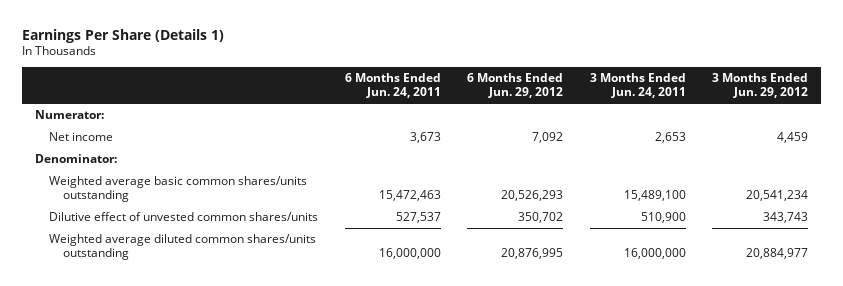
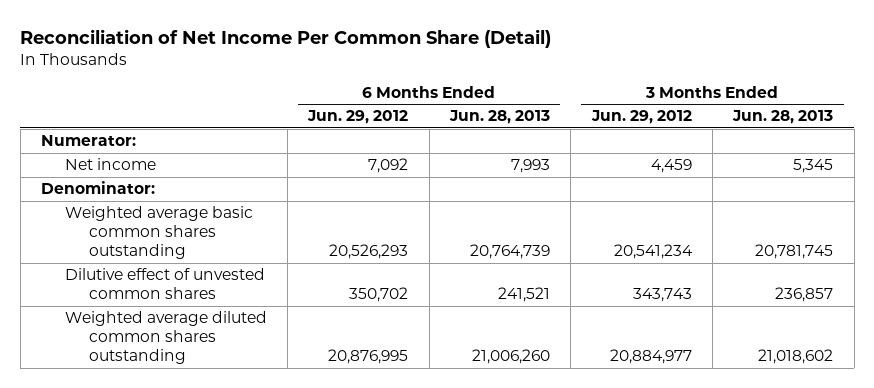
[21,28,224,43] Earnings Per Share (Details 1) -> [20,29,552,49] Reconciliation of Net Income Per Common Share (Detail)
[344,72,441,99] 6 Months Ended Jun. 24, 2011 -> none
[589,72,686,99] 3 Months Ended Jun. 24, 2011 -> none
none -> [448,110,550,125] Jun. 28, 2013
none -> [732,110,834,125] Jun. 28, 2013
[49,176,308,203] Weighted average basic common shares/units outstanding -> [64,206,253,260] Weighted average basic common shares outstanding
[49,212,319,222] Dilutive effect of unvested common shares/units -> [64,268,265,300] Dilutive effect of unvested common shares
[49,234,317,261] Weighted average diluted common shares/units outstanding -> [64,311,267,365] Weighted average diluted common shares outstanding

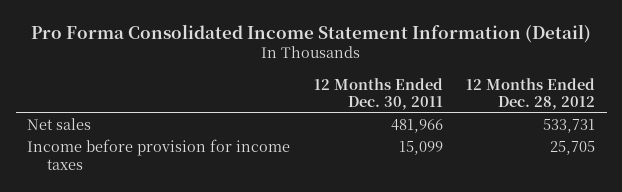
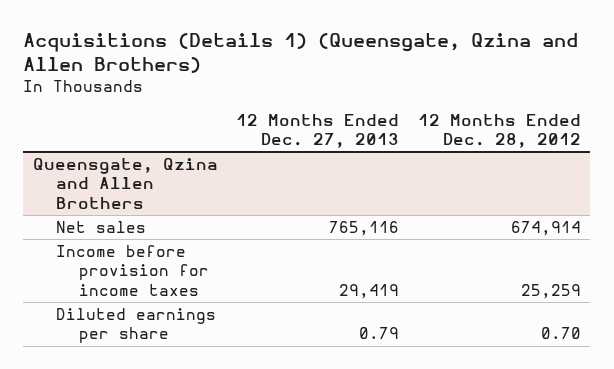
[31,23,592,43] Pro Forma Consolidated Income Statement Information (Detail) -> [23,33,579,74] Acquisitions (Details 1) (Queensgate, Qzina and Allen Brothers)
[313,77,443,111] 12 Months Ended Dec. 30, 2011 -> none
none -> [236,113,400,149] 12 Months Ended Dec. 27, 2013
none -> [32,157,218,210] Queensgate, Qzina and Allen Brothers
[542,119,595,134] 533,731 -> [510,220,581,236] 674,914
[549,141,595,156] 25,705 -> [520,284,581,300] 25,259
none -> [55,307,216,344] Diluted earnings per share

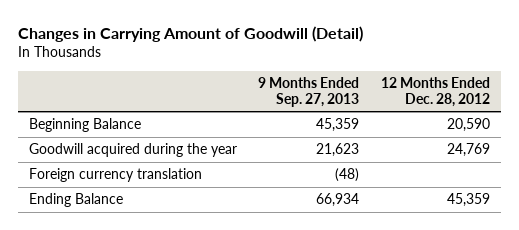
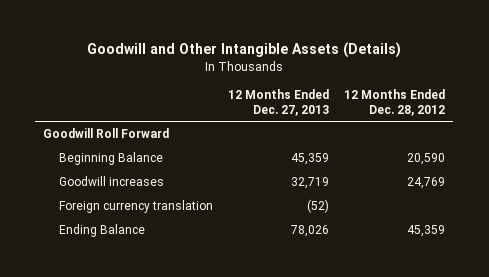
[17,25,363,42] Changes in Carrying Amount of Goodwill (Detail) -> [87,42,402,59] Goodwill and Other Intangible Assets (Details)
[258,76,360,107] 9 Months Ended Sep. 27, 2013 -> none
none -> [228,89,330,116] 12 Months Ended Dec. 27, 2013
none -> [43,128,170,139] Goodwill Roll Forward
[28,143,237,158] Goodwill acquired during the year -> [59,176,165,187] Goodwill increases

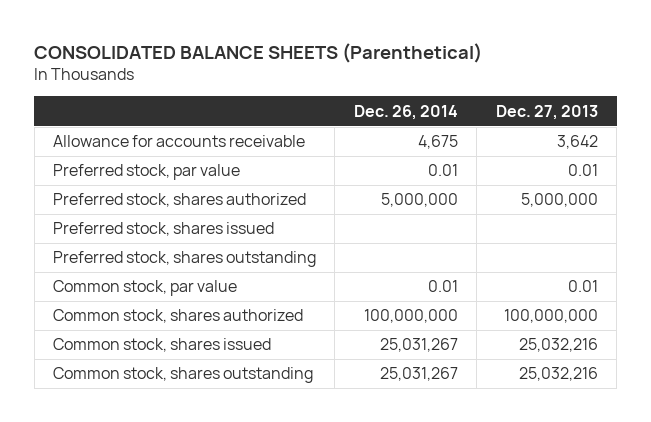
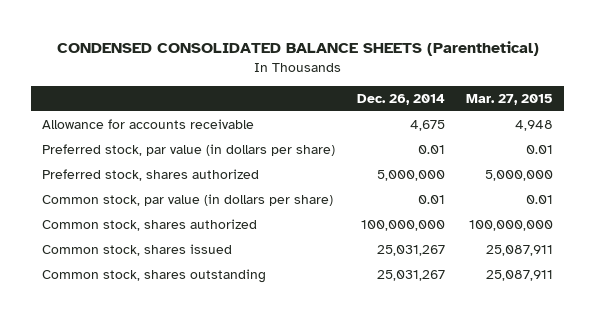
[34,42,483,63] CONSOLIDATED BALANCE SHEETS (Parenthetical) -> [56,41,539,57] CONDENSED CONSOLIDATED BALANCE SHEETS (Parenthetical)
[495,104,598,120] Dec. 27, 2013 -> none
none -> [466,94,554,106] Mar. 27, 2015
[52,164,240,181] Preferred stock, par value -> [42,144,336,157] Preferred stock, par value (in dollars per share)
[52,222,274,237] Preferred stock, shares issued -> none
[52,251,316,268] Preferred stock, shares outstanding -> none
[52,280,237,297] Common stock, par value -> [42,194,334,207] Common stock, par value (in dollars per share)

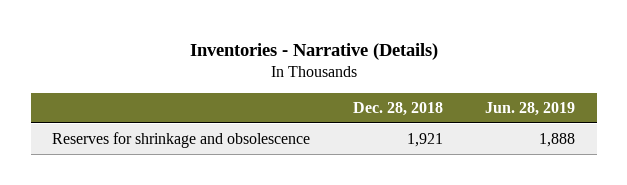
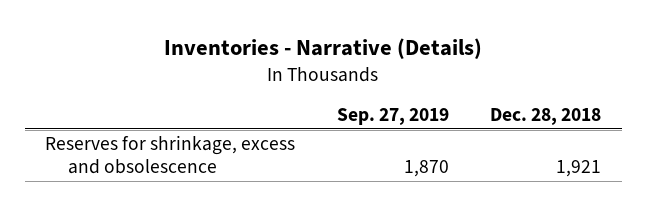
[485,102,576,117] Jun. 28, 2019 -> none
none -> [336,108,449,126] Sep. 27, 2019
[52,132,311,149] Reserves for shrinkage and obsolescence -> [45,135,296,175] Reserves for shrinkage, excess and obsolescence

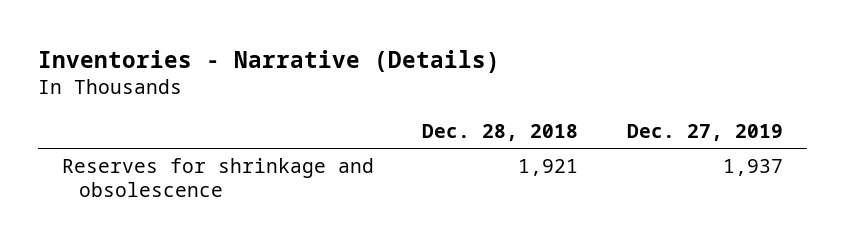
[336,108,449,126] Sep. 27, 2019 -> none
none -> [626,123,783,141] Dec. 27, 2019
[45,135,296,175] Reserves for shrinkage, excess and obsolescence -> [61,158,374,198] Reserves for shrinkage and obsolescence

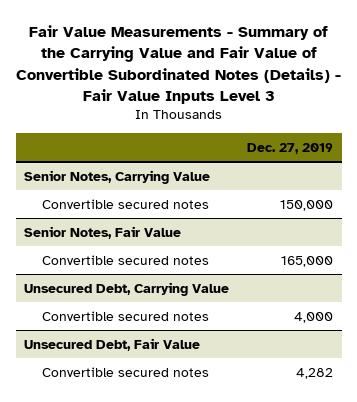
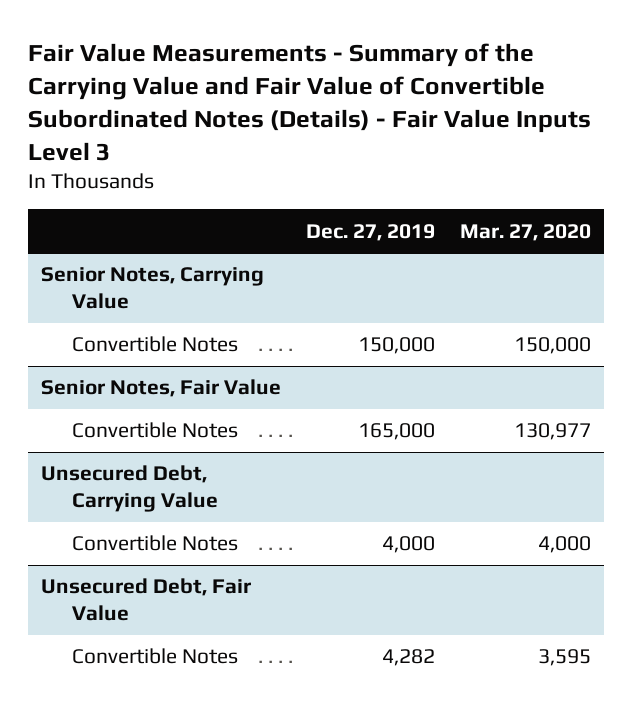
none -> [460,223,592,241] Mar. 27, 2020
[42,198,210,209] Convertible secured notes -> [72,336,239,353] Convertible Notes
[42,254,210,265] Convertible secured notes -> [72,422,239,439] Convertible Notes
[42,310,210,321] Convertible secured notes -> [72,535,239,552] Convertible Notes
[42,366,210,377] Convertible secured notes -> [72,648,239,665] Convertible Notes

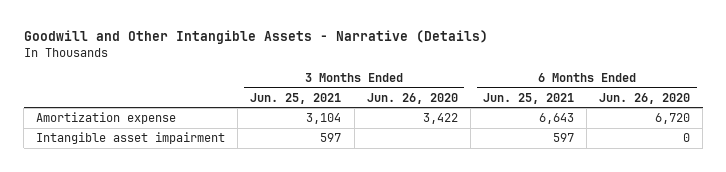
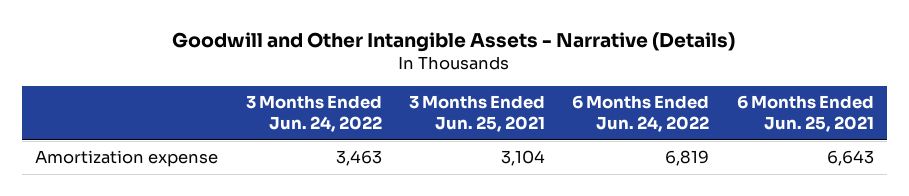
[366,92,458,104] Jun. 26, 2020 -> none
[599,92,691,104] Jun. 26, 2020 -> none
none -> [245,95,382,133] 3 Months Ended Jun. 24, 2022
none -> [572,95,710,133] 6 Months Ended Jun. 24, 2022
[36,131,226,144] Intangible asset impairment -> none

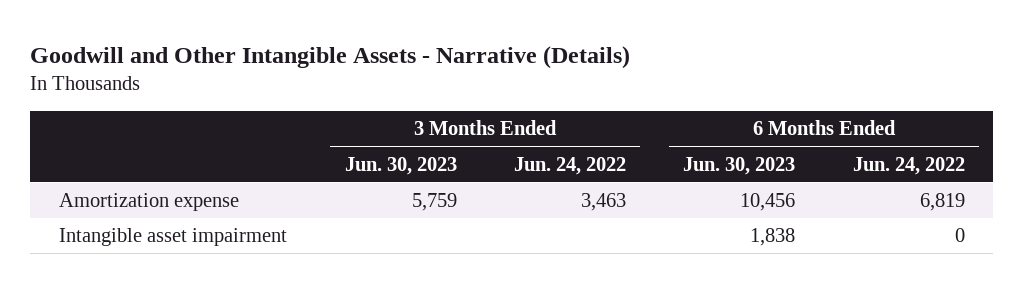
[408,95,545,133] 3 Months Ended Jun. 25, 2021 -> none
[736,95,874,133] 6 Months Ended Jun. 25, 2021 -> none
none -> [344,156,457,175] Jun. 30, 2023
none -> [683,156,796,175] Jun. 30, 2023
none -> [59,228,288,247] Intangible asset impairment

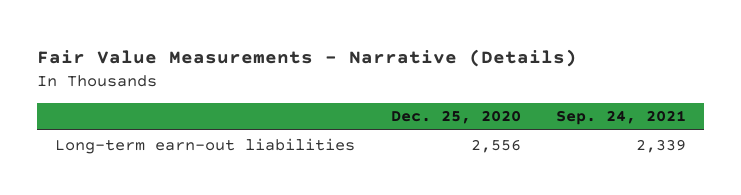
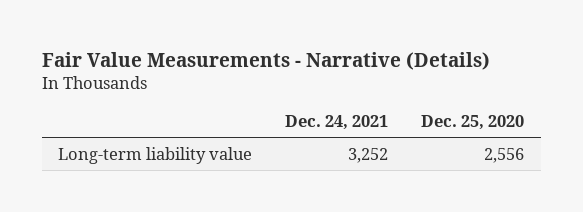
[556,110,687,126] Sep. 24, 2021 -> none
none -> [285,115,389,131] Dec. 24, 2021
[54,137,355,154] Long-term earn-out liabilities -> [58,146,253,164] Long-term liability value

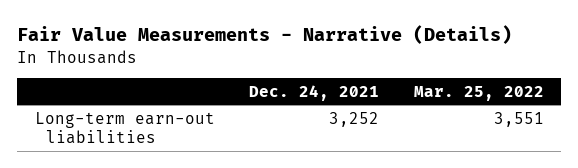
[421,115,525,131] Dec. 25, 2020 -> none
none -> [413,85,544,101] Mar. 25, 2022
[58,146,253,164] Long-term liability value -> [34,111,215,145] Long-term earn-out liabilities

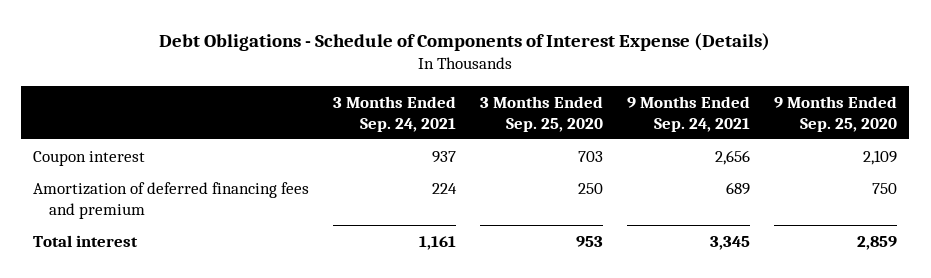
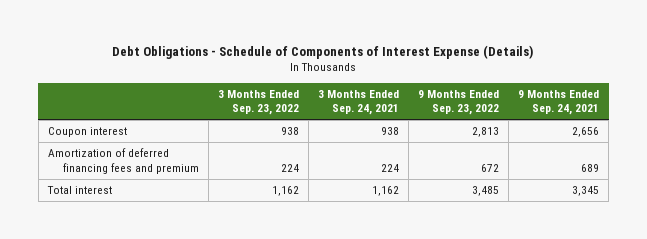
[480,95,604,132] 3 Months Ended Sep. 25, 2020 -> none
[774,95,898,132] 9 Months Ended Sep. 25, 2020 -> none
none -> [218,89,300,116] 3 Months Ended Sep. 23, 2022
none -> [418,89,500,116] 9 Months Ended Sep. 23, 2022
[432,150,457,163] 937 -> [381,126,400,135] 938
[419,235,457,250] 1,161 -> [372,185,400,196] 1,162

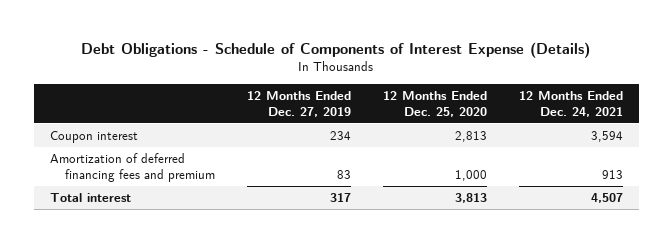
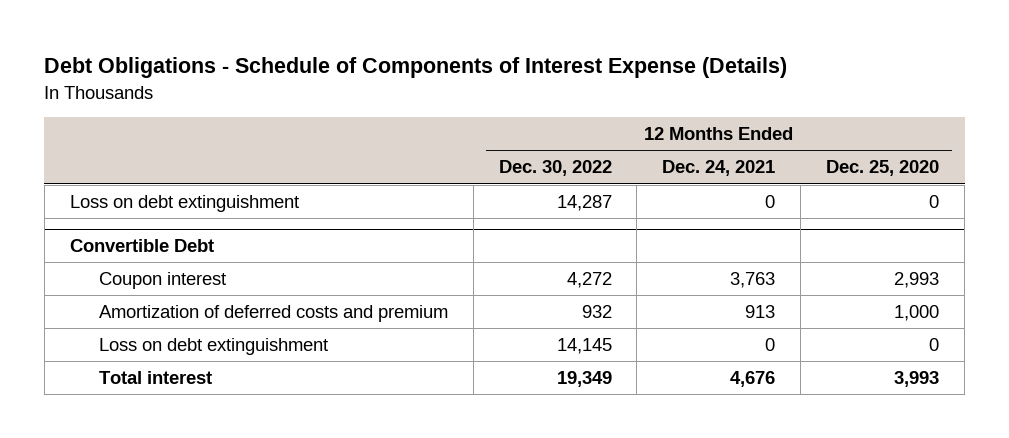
[246,90,351,117] 12 Months Ended Dec. 27, 2019 -> none
none -> [498,160,612,177] Dec. 30, 2022
none -> [69,194,299,212] Loss on debt extinguishment
none -> [69,239,214,253] Convertible Debt
[454,130,487,142] 2,813 -> [894,271,940,288] 2,993
[590,130,623,142] 3,594 -> [730,271,776,288] 3,763
[49,152,215,182] Amortization of deferred financing fees and premium -> [98,304,448,322] Amortization of deferred costs and premium
none -> [98,337,328,355] Loss on debt extinguishment
[454,192,487,203] 3,813 -> [894,370,940,387] 3,993
[590,192,623,203] 4,507 -> [730,370,776,387] 4,676

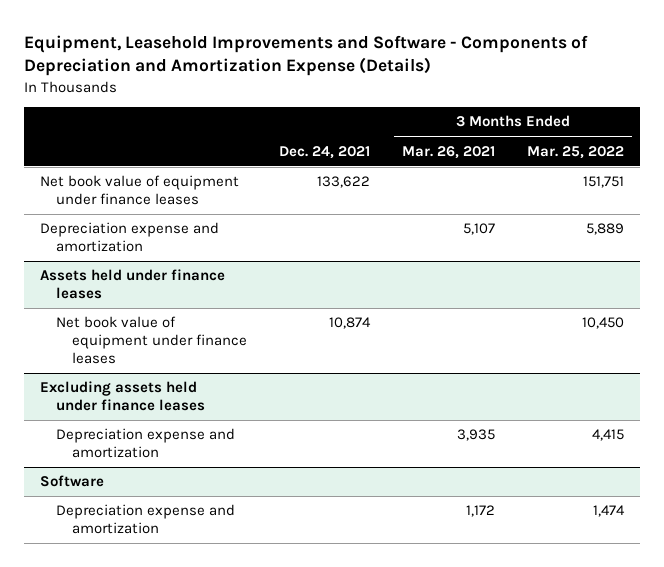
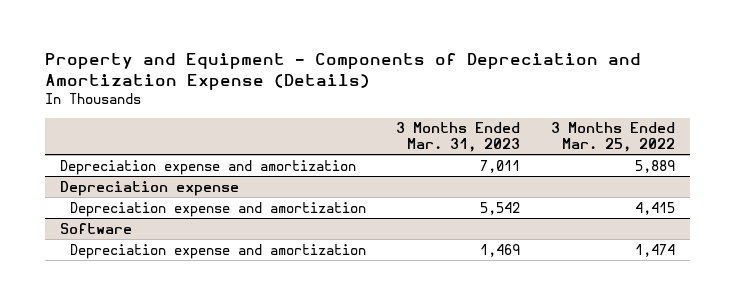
[24,34,589,77] Equipment, Leasehold Improvements and Software - Components of Depreciation and Amortization Expense (Details) -> [44,53,641,91] Property and Equipment - Components of Depreciation and Amortization Expense (Details)
[278,145,370,159] Dec. 24, 2021 -> none
[401,145,495,159] Mar. 26, 2021 -> none
none -> [396,122,521,152] 3 Months Ended Mar. 31, 2023
[40,175,240,206] Net book value of equipment under finance leases -> none
[40,269,226,300] Assets held under finance leases -> none
[56,316,248,365] Net book value of equipment under finance leases -> none
[40,381,206,412] Excluding assets held under finance leases -> [59,180,239,196] Depreciation expense

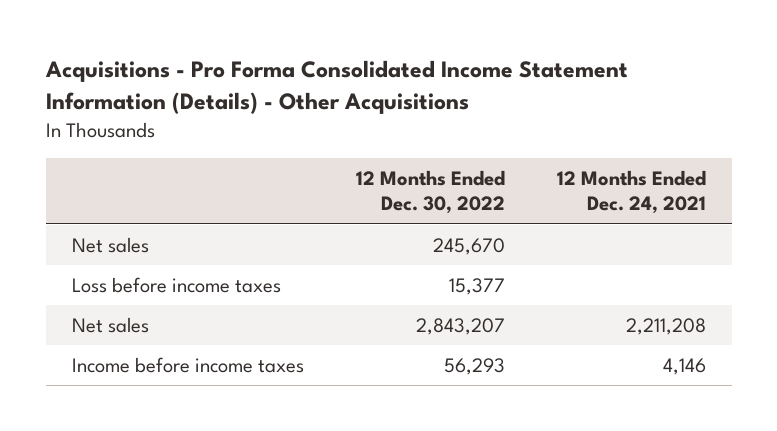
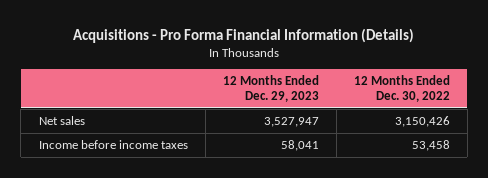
[44,60,628,115] Acquisitions - Pro Forma Consolidated Income Statement Information (Details) - Other Acquisitions -> [73,28,415,44] Acquisitions - Pro Forma Financial Information (Details)
[556,169,706,215] 12 Months Ended Dec. 24, 2021 -> none
none -> [222,75,319,102] 12 Months Ended Dec. 29, 2023
[71,276,281,293] Loss before income taxes -> none
[71,316,149,333] Net sales -> none
[432,237,505,255] 245,670 -> [394,116,450,128] 3,150,426
[443,357,505,375] 56,293 -> [411,140,450,152] 53,458

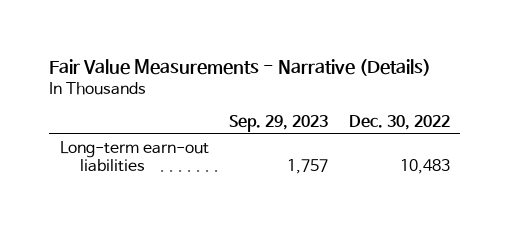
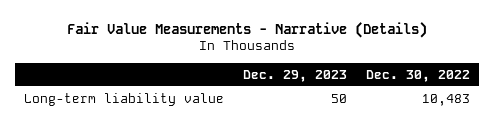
[229,114,329,132] Sep. 29, 2023 -> none
none -> [242,69,347,82] Dec. 29, 2023
[59,140,209,172] Long-term earn-out liabilities -> [24,92,225,106] Long-term liability value

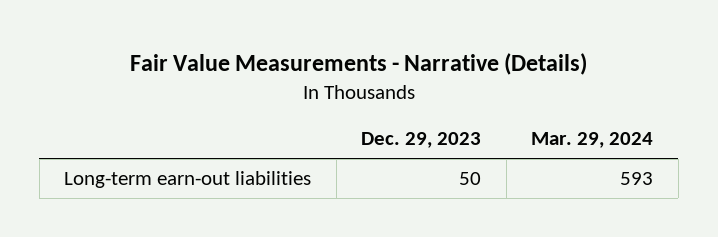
[365,69,470,82] Dec. 30, 2022 -> none
none -> [531,132,654,149] Mar. 29, 2024
[24,92,225,106] Long-term liability value -> [64,171,312,189] Long-term earn-out liabilities

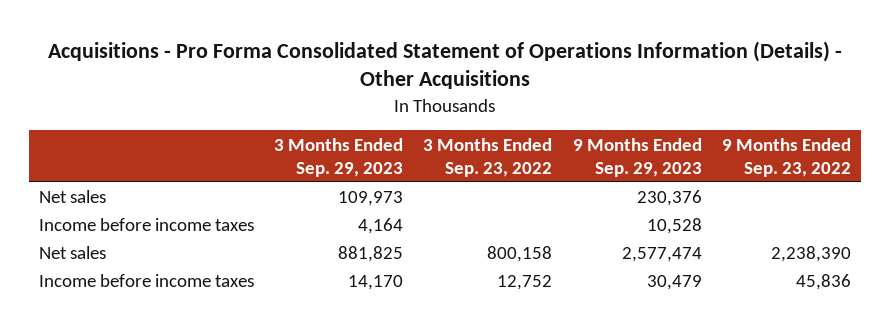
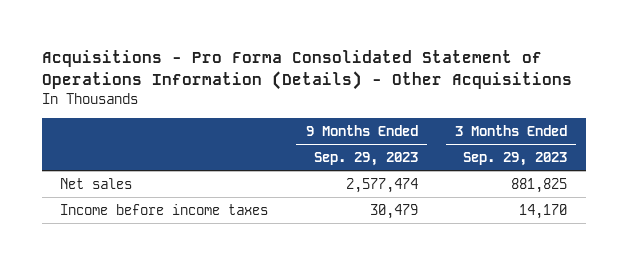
[423,137,553,177] 3 Months Ended Sep. 23, 2022 -> none
[721,137,851,177] 9 Months Ended Sep. 23, 2022 -> none
[38,190,106,204] Net sales -> none
[38,218,254,232] Income before income taxes -> none

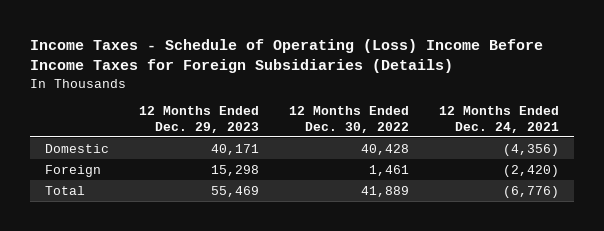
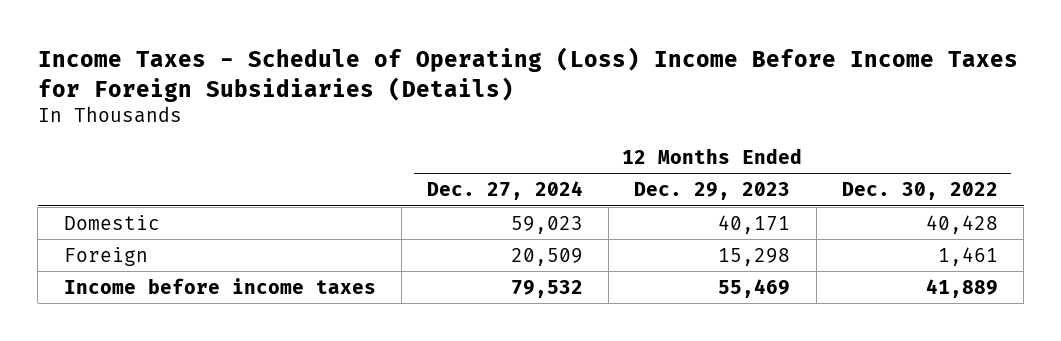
[439,106,560,133] 12 Months Ended Dec. 24, 2021 -> none
none -> [427,181,584,201] Dec. 27, 2024
[45,185,86,195] Total -> [63,277,376,294] Income before income taxes

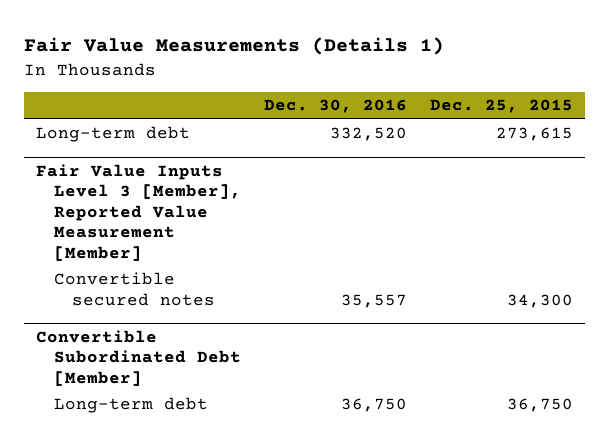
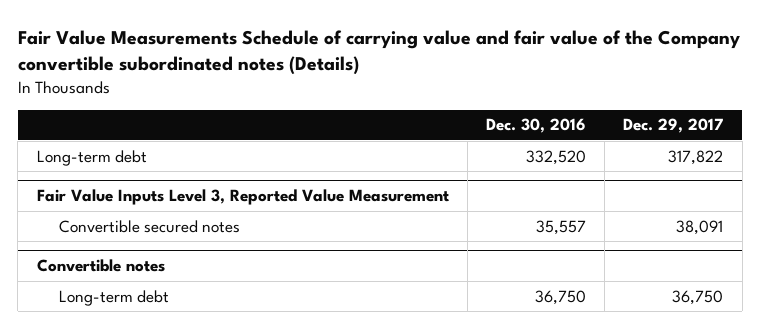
[24,37,445,56] Fair Value Measurements (Details 1) -> [17,29,740,76] Fair Value Measurements Schedule of carrying value and fair value of the Company convertible subordinated notes (Details)
[430,99,574,114] Dec. 25, 2015 -> none
none -> [623,118,724,134] Dec. 29, 2017
[35,163,242,261] Fair Value Inputs Level 3 [Member], Reported Value Measurement [Member] -> [36,189,449,206] Fair Value Inputs Level 3, Reported Value Measurement
[35,329,242,386] Convertible Subordinated Debt [Member] -> [36,259,165,273] Convertible notes

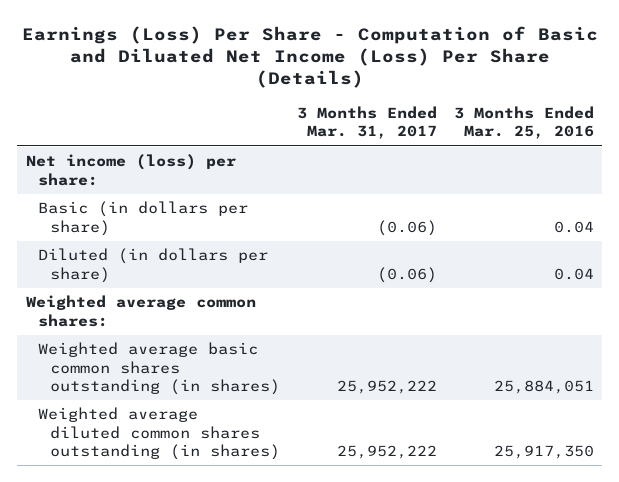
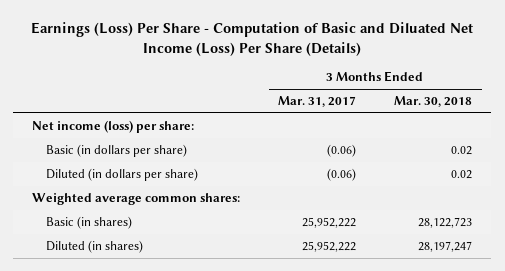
[453,106,594,140] 3 Months Ended Mar. 25, 2016 -> none
none -> [394,95,473,107] Mar. 30, 2018
[37,342,281,395] Weighted average basic common shares outstanding (in shares) -> [46,215,133,229] Basic (in shares)
[37,407,281,460] Weighted average diluted common shares outstanding (in shares) -> [46,239,144,253] Diluted (in shares)

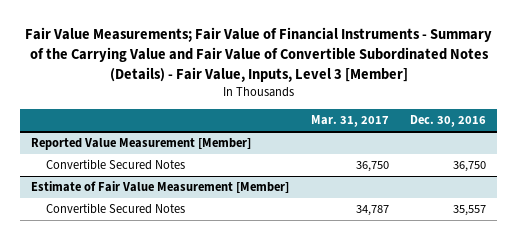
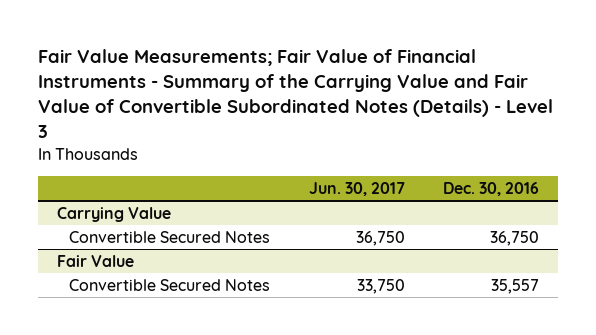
[24,27,492,82] Fair Value Measurements; Fair Value of Financial Instruments - Summary of the Carrying Value and Fair Value of Convertible Subordinated Notes (Details) - Fair Value, Inputs, Level 3 [Member] -> [37,48,553,138] Fair Value Measurements; Fair Value of Financial Instruments - Summary of the Carrying Value and Fair Value of Convertible Subordinated Notes (Details) - Level 3
[310,115,389,128] Mar. 31, 2017 -> none
none -> [308,181,405,196] Jun. 30, 2017
[30,138,251,151] Reported Value Measurement [Member] -> [57,206,172,222] Carrying Value
[30,181,289,194] Estimate of Fair Value Measurement [Member] -> [57,254,135,267] Fair Value

